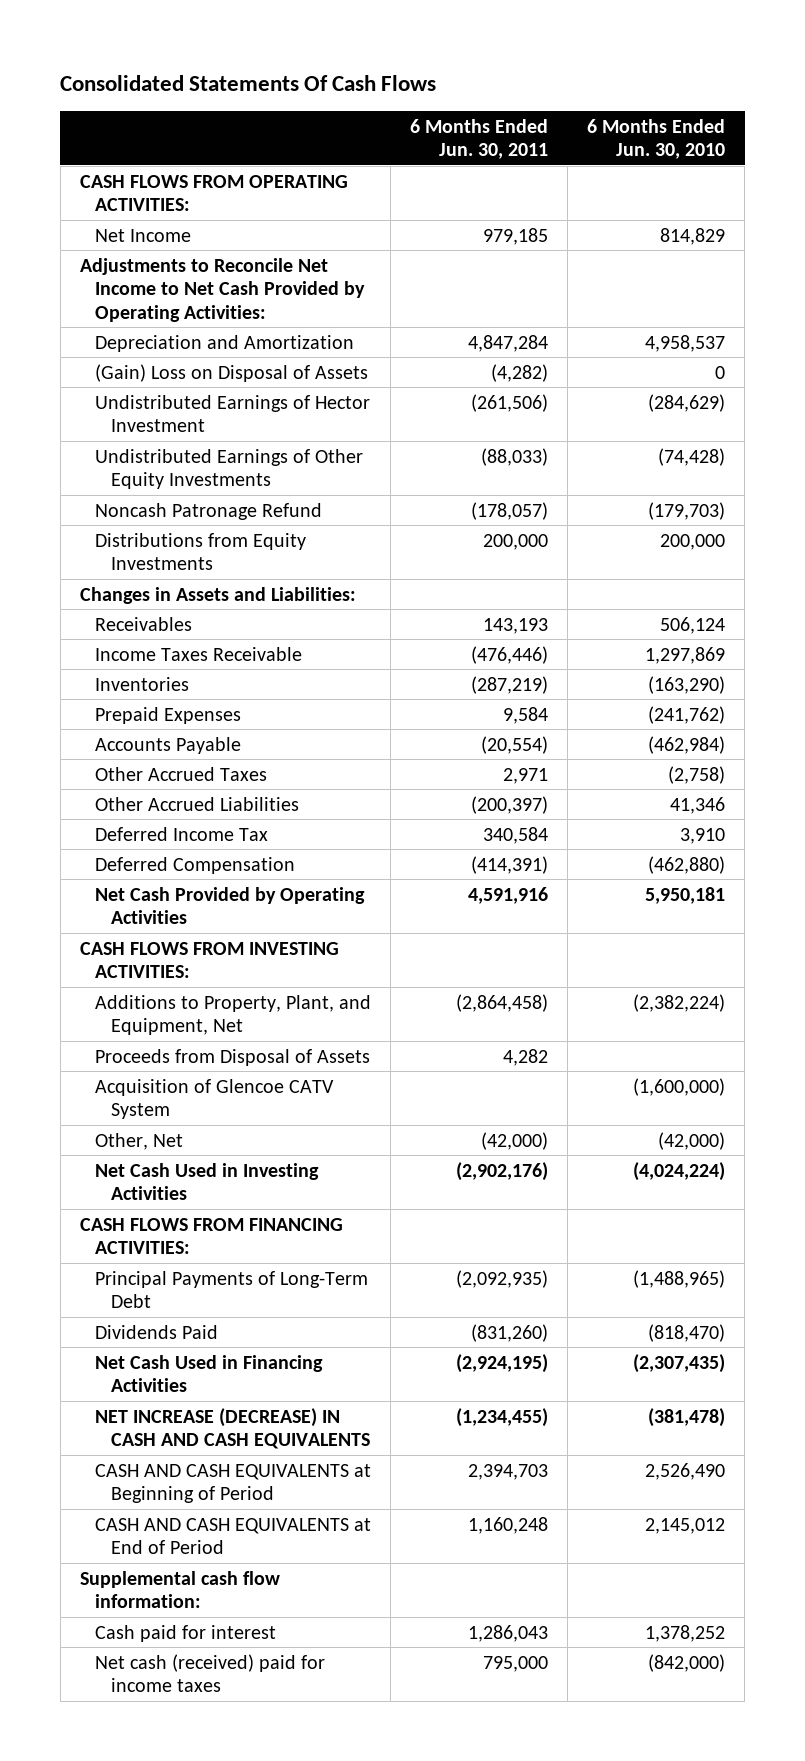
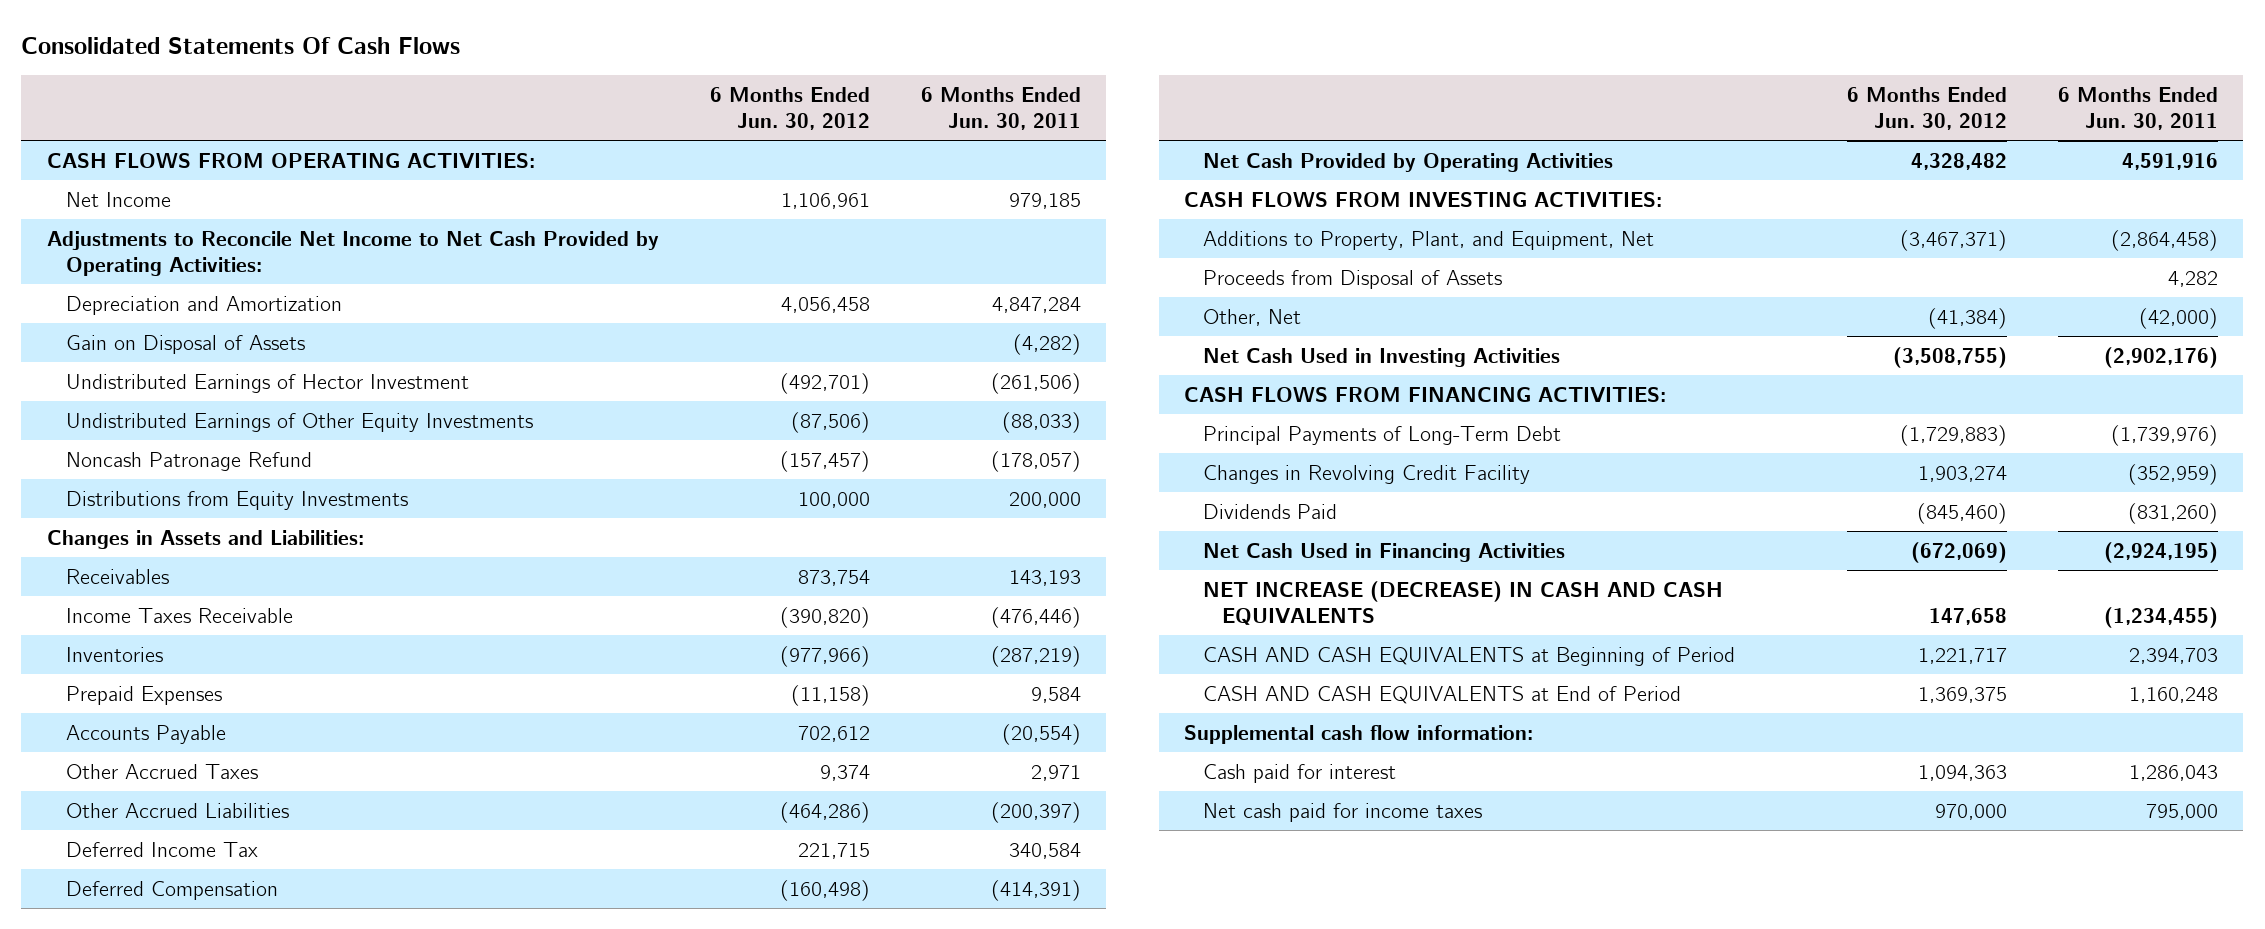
[587,118,726,160] 6 Months Ended Jun. 30, 2010 -> none
none -> [709,86,870,131] 6 Months Ended Jun. 30, 2012
[95,363,369,382] (Gain) Loss on Disposal of Assets -> [66,334,306,354] Gain on Disposal of Assets
[95,1078,335,1120] Acquisition of Glencoe CATV System -> none
[456,1269,549,1288] (2,092,935) -> [2110,424,2218,446] (1,739,976)
none -> [1203,464,1531,484] Changes in Revolving Credit Facility
[95,1653,326,1693] Net cash (received) paid for income taxes -> [1203,802,1483,822] Net cash paid for income taxes

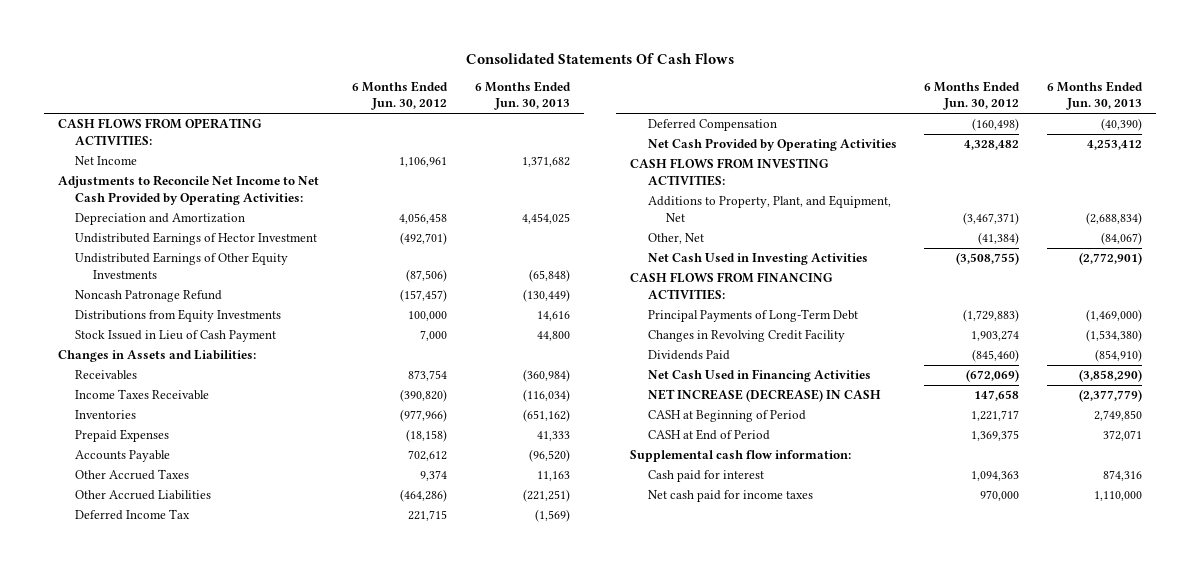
[920,86,1081,131] 6 Months Ended Jun. 30, 2011 -> none
none -> [474,81,571,111] 6 Months Ended Jun. 30, 2013
[66,334,306,354] Gain on Disposal of Assets -> none
none -> [75,330,277,343] Stock Issued in Lieu of Cash Payment
[790,684,870,706] (11,158) -> [406,429,448,443] (18,158)
[1203,269,1503,289] Proceeds from Disposal of Assets -> none
[1203,580,1724,626] NET INCREASE (DECREASE) IN CASH AND CASH EQUIVALENTS -> [647,389,881,403] NET INCREASE (DECREASE) IN CASH
[1203,646,1736,666] CASH AND CASH EQUIVALENTS at Beginning of Period -> [647,410,806,423] CASH at Beginning of Period
[1203,685,1682,704] CASH AND CASH EQUIVALENTS at End of Period -> [647,429,770,441] CASH at End of Period

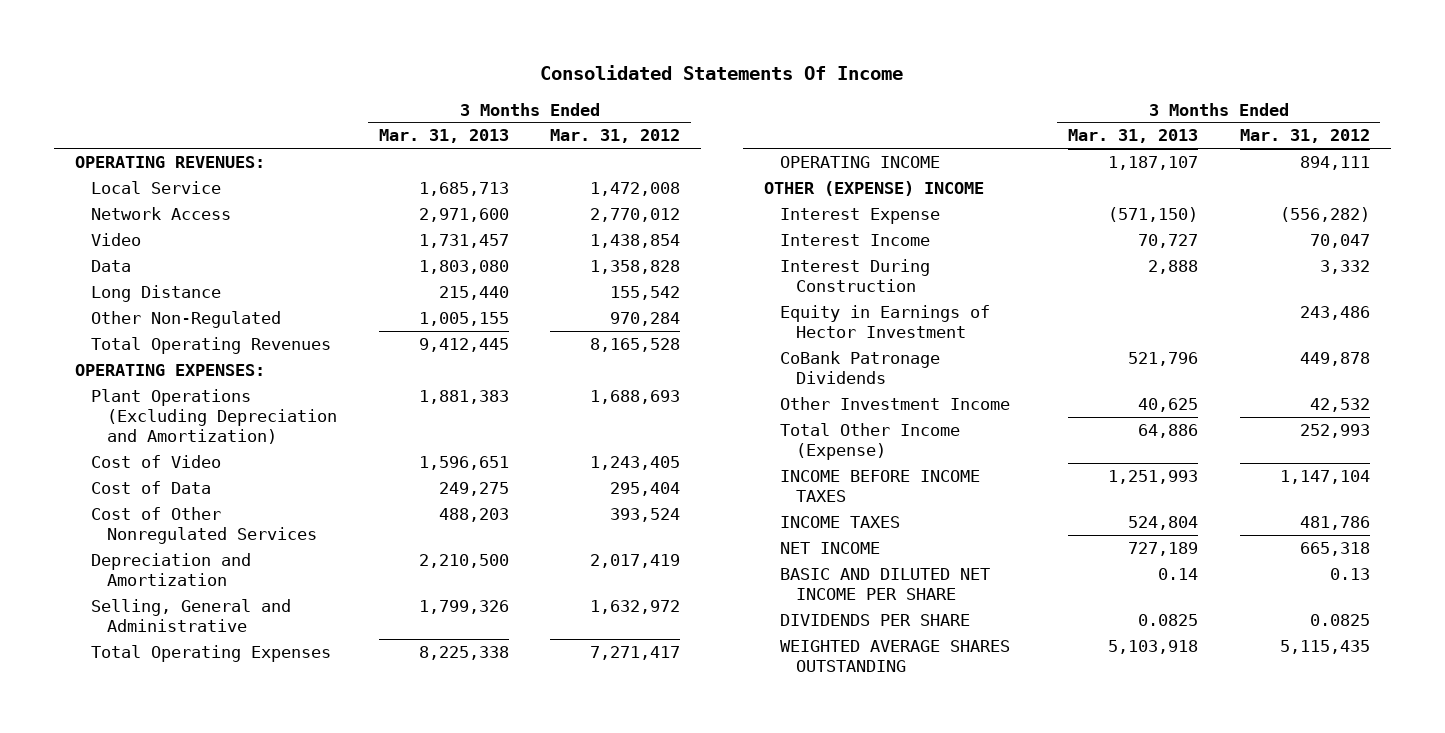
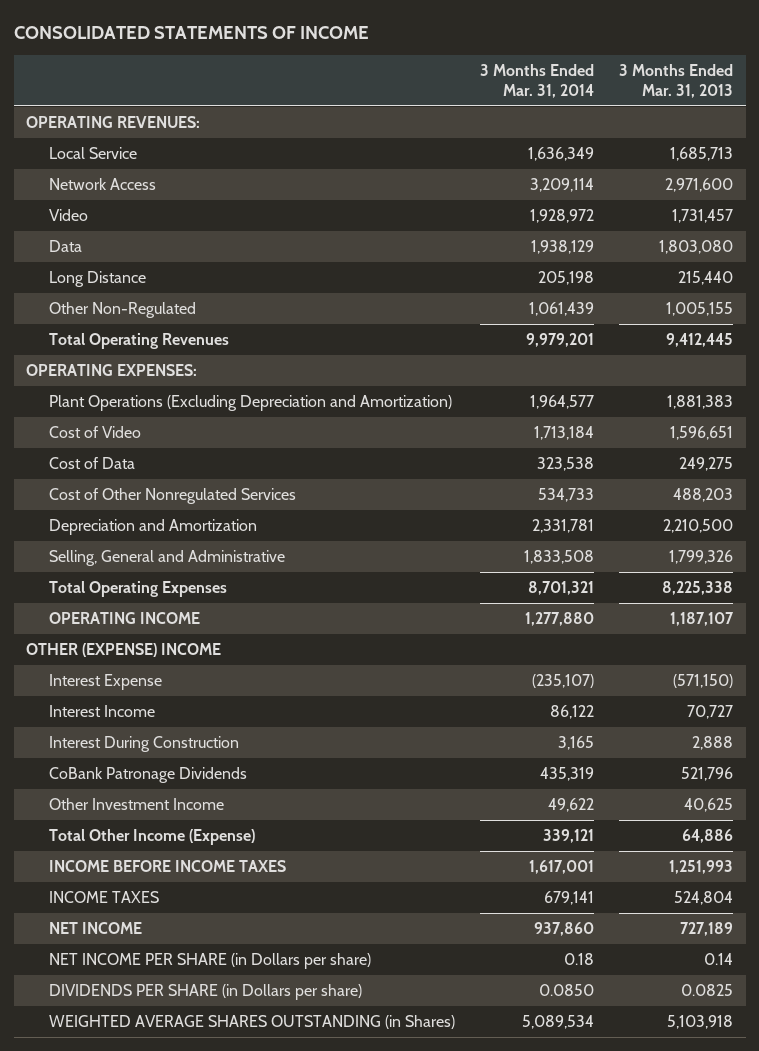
[540,64,904,80] Consolidated Statements Of Income -> [13,25,369,39] CONSOLIDATED STATEMENTS OF INCOME
[550,129,681,144] Mar. 31, 2012 -> none
none -> [480,64,595,99] 3 Months Ended Mar. 31, 2014
[780,305,991,339] Equity in Earnings of Hector Investment -> none
[780,568,991,601] BASIC AND DILUTED NET INCOME PER SHARE -> [49,952,372,969] NET INCOME PER SHARE (in Dollars per share)
[780,614,971,627] DIVIDENDS PER SHARE -> [49,983,363,1000] DIVIDENDS PER SHARE (in Dollars per share)
[780,640,1011,673] WEIGHTED AVERAGE SHARES OUTSTANDING -> [49,1014,456,1029] WEIGHTED AVERAGE SHARES OUTSTANDING (in Shares)

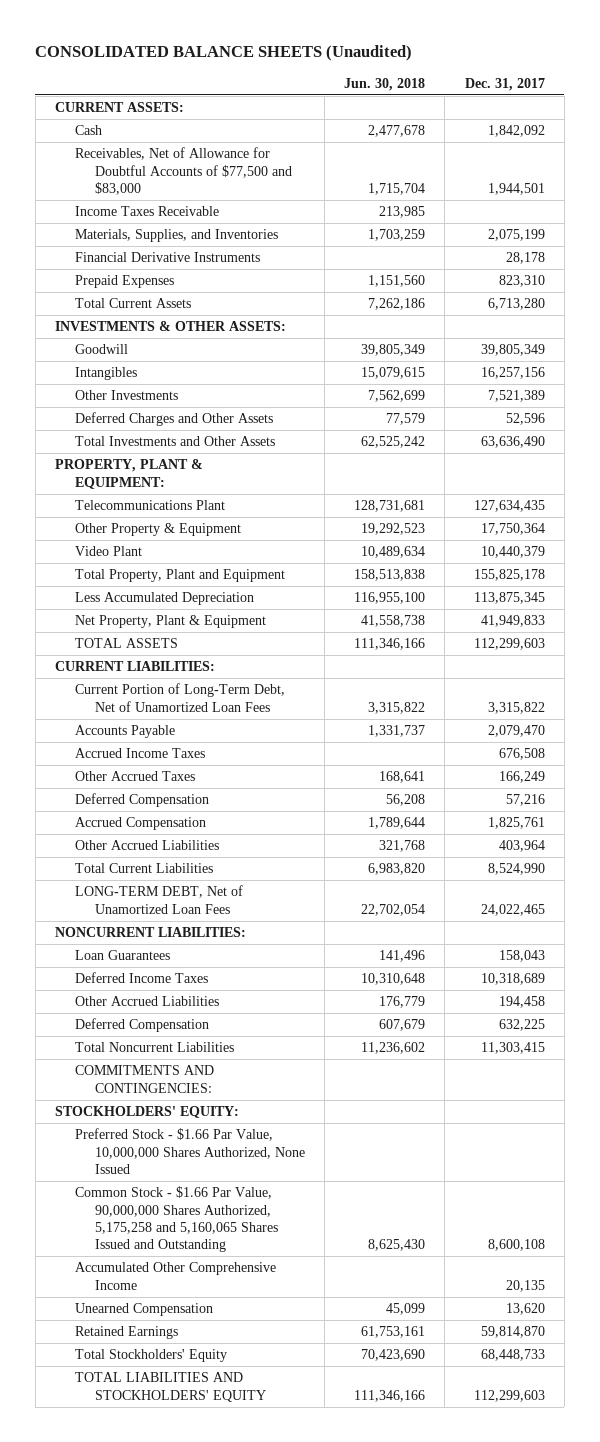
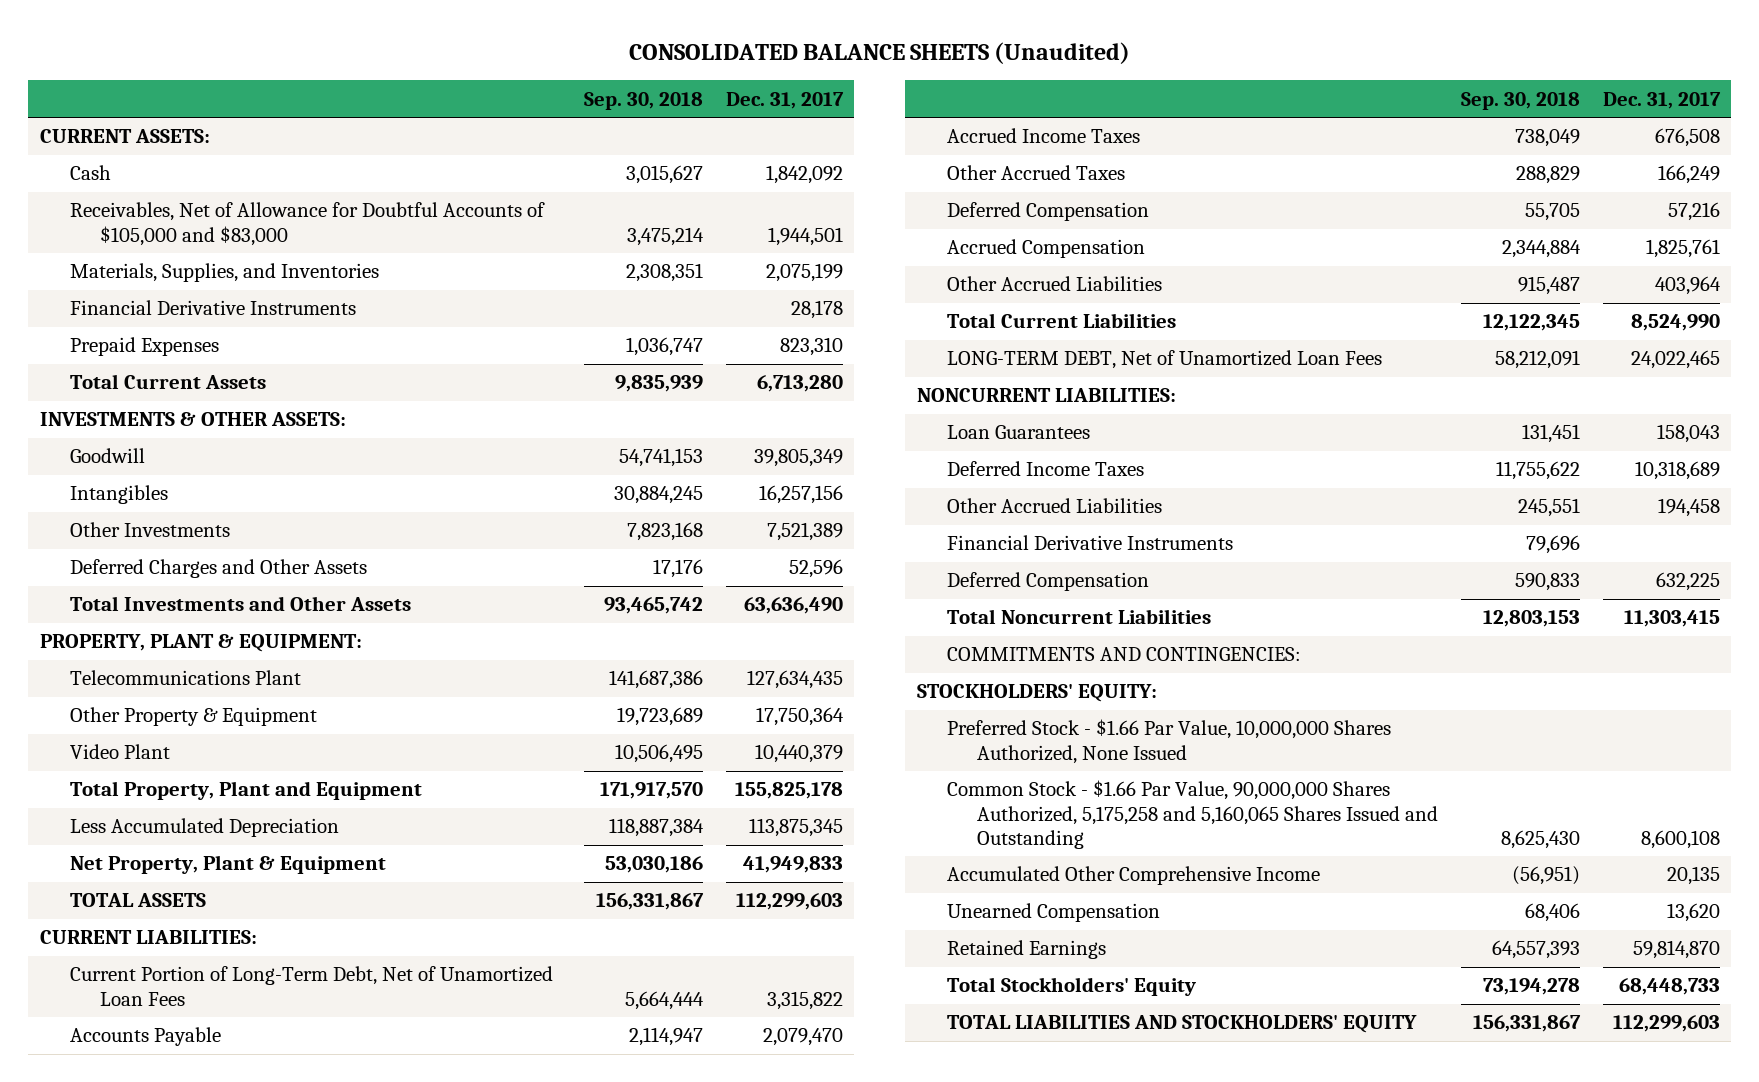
[344,77,426,91] Jun. 30, 2018 -> none
none -> [583,91,703,110] Sep. 30, 2018
[74,206,219,217] Income Taxes Receivable -> none
[74,147,292,195] Receivables, Net of Allowance for Doubtful Accounts of $77,500 and $83,000 -> [69,202,545,246] Receivables, Net of Allowance for Doubtful Accounts of $105,000 and $83,000
none -> [946,535,1233,551] Financial Derivative Instruments

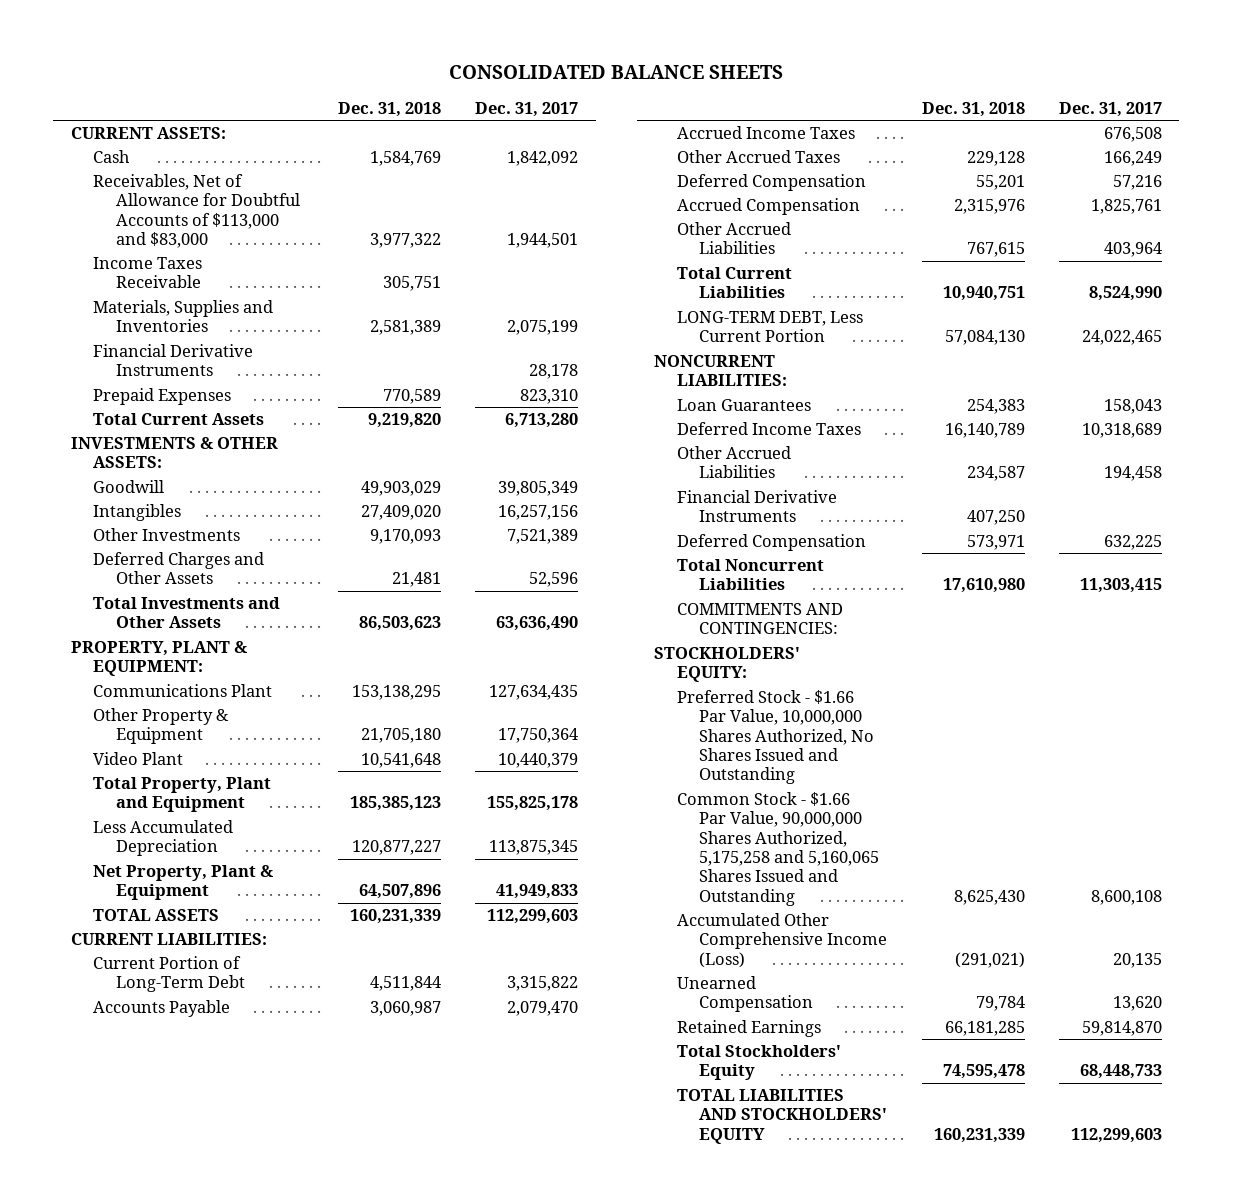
[628,41,1130,64] CONSOLIDATED BALANCE SHEETS (Unaudited) -> [449,65,784,80] CONSOLIDATED BALANCE SHEETS
[583,91,703,110] Sep. 30, 2018 -> none
none -> [337,101,441,117] Dec. 31, 2018
[69,202,545,246] Receivables, Net of Allowance for Doubtful Accounts of $105,000 and $83,000 -> [93,174,300,248] Receivables, Net of Allowance for Doubtful Accounts of $113,000 and $83,000
none -> [93,257,203,289] Income Taxes Receivable
[69,263,379,283] Materials, Supplies, and Inventories -> [93,300,274,333] Materials, Supplies and Inventories
[69,670,301,686] Telecommunications Plant -> [93,684,273,698] Communications Plant
[69,966,553,1006] Current Portion of Long-Term Debt, Net of Unamortized Loan Fees -> [93,956,245,993] Current Portion of Long-Term Debt
[946,350,1382,370] LONG-TERM DEBT, Net of Unamortized Loan Fees -> [676,311,863,343] LONG-TERM DEBT, Less Current Portion
[946,719,1391,764] Preferred Stock - $1.66 Par Value, 10,000,000 Shares Authorized, None Issued -> [676,690,875,785] Preferred Stock - $1.66 Par Value, 10,000,000 Shares Authorized, No Shares Issued and Outstanding
[946,866,1320,886] Accumulated Other Comprehensive Income -> [676,913,888,968] Accumulated Other Comprehensive Income (Loss)

